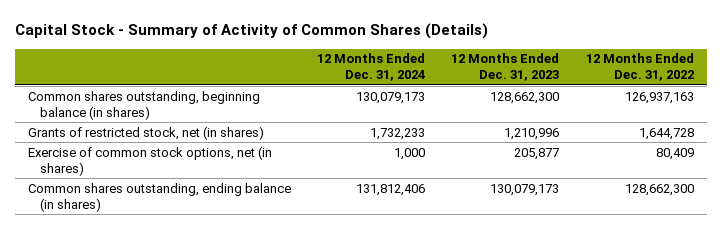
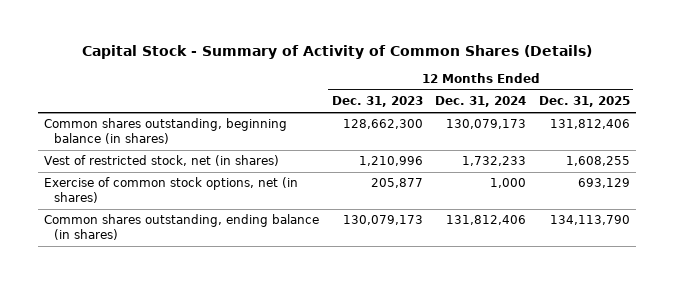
[585,53,694,82] 12 Months Ended Dec. 31, 2022 -> none
none -> [538,96,630,108] Dec. 31, 2025
[27,125,264,140] Grants of restricted stock, net (in shares) -> [43,155,279,167] Vest of restricted stock, net (in shares)

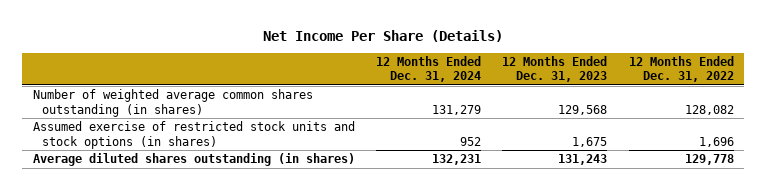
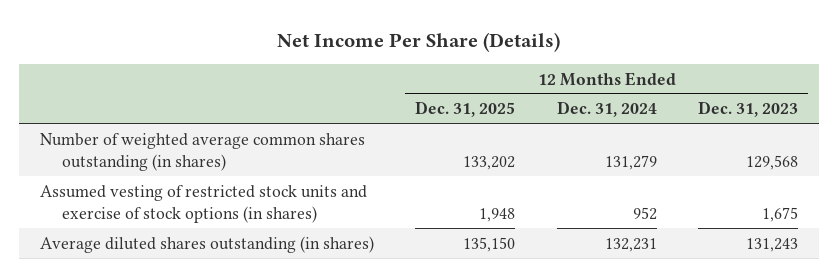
[628,56,734,83] 12 Months Ended Dec. 31, 2022 -> none
none -> [415,101,516,118] Dec. 31, 2025
[32,121,355,149] Assumed exercise of restricted stock units and stock options (in shares) -> [39,184,367,223] Assumed vesting of restricted stock units and exercise of stock options (in shares)

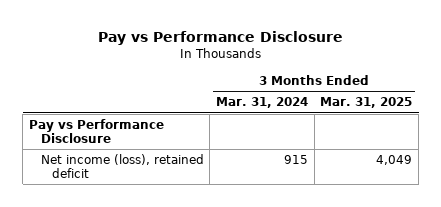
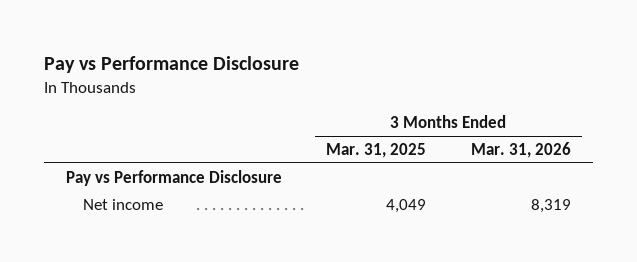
[215,97,308,109] Mar. 31, 2024 -> none
none -> [470,141,571,158] Mar. 31, 2026
[40,154,204,179] Net income (loss), retained deficit -> [83,198,164,210] Net income

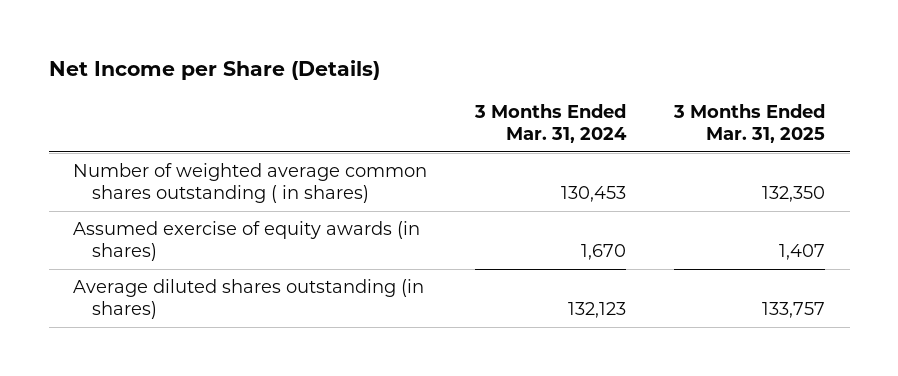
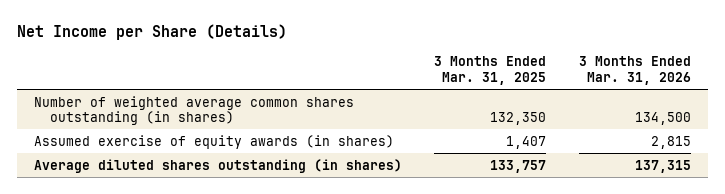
[474,103,628,144] 3 Months Ended Mar. 31, 2024 -> none
none -> [579,56,692,85] 3 Months Ended Mar. 31, 2026
[72,162,427,204] Number of weighted average common shares outstanding ( in shares) -> [33,95,354,126] Number of weighted average common shares outstanding (in shares)

